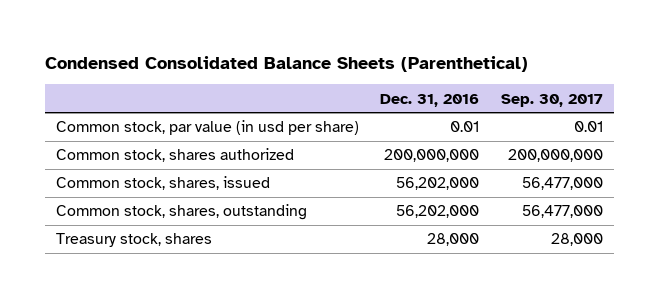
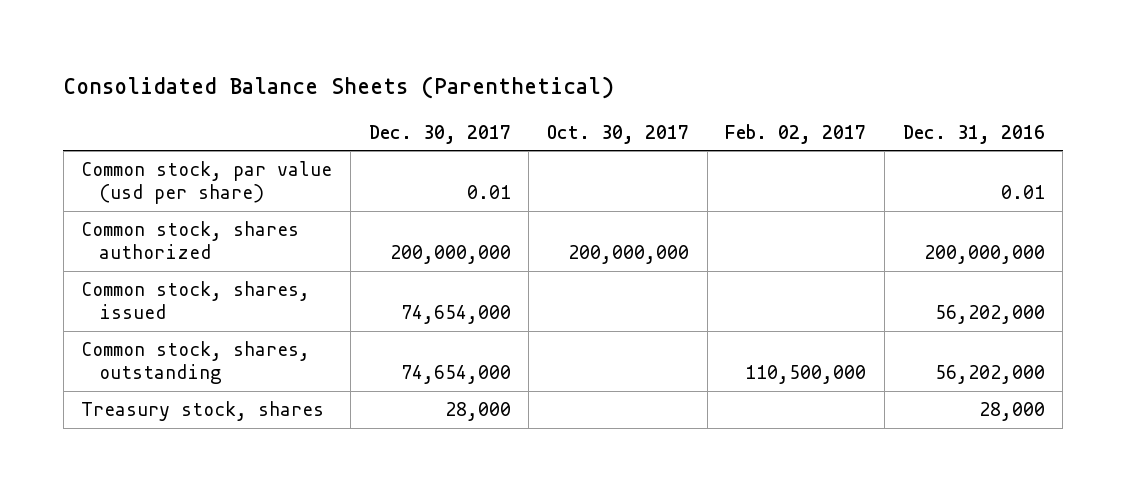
[44,55,528,72] Condensed Consolidated Balance Sheets (Parenthetical) -> [63,75,615,99] Consolidated Balance Sheets (Parenthetical)
[500,93,603,107] Sep. 30, 2017 -> none
none -> [368,124,511,144] Dec. 30, 2017
none -> [547,124,690,144] Oct. 30, 2017
none -> [725,123,867,144] Feb. 02, 2017
[55,120,359,136] Common stock, par value (in usd per share) -> [81,161,333,205] Common stock, par value (usd per share)

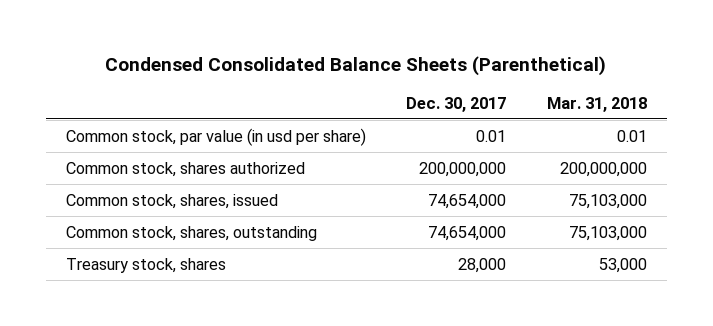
[63,75,615,99] Consolidated Balance Sheets (Parenthetical) -> [105,55,607,76] Condensed Consolidated Balance Sheets (Parenthetical)
[547,124,690,144] Oct. 30, 2017 -> none
[725,123,867,144] Feb. 02, 2017 -> none
[902,124,1045,144] Dec. 31, 2016 -> none
none -> [547,96,648,112] Mar. 31, 2018
[81,161,333,205] Common stock, par value (usd per share) -> [65,127,366,146] Common stock, par value (in usd per share)

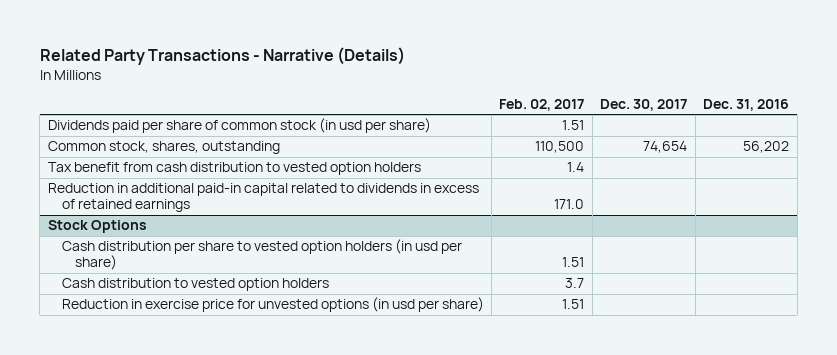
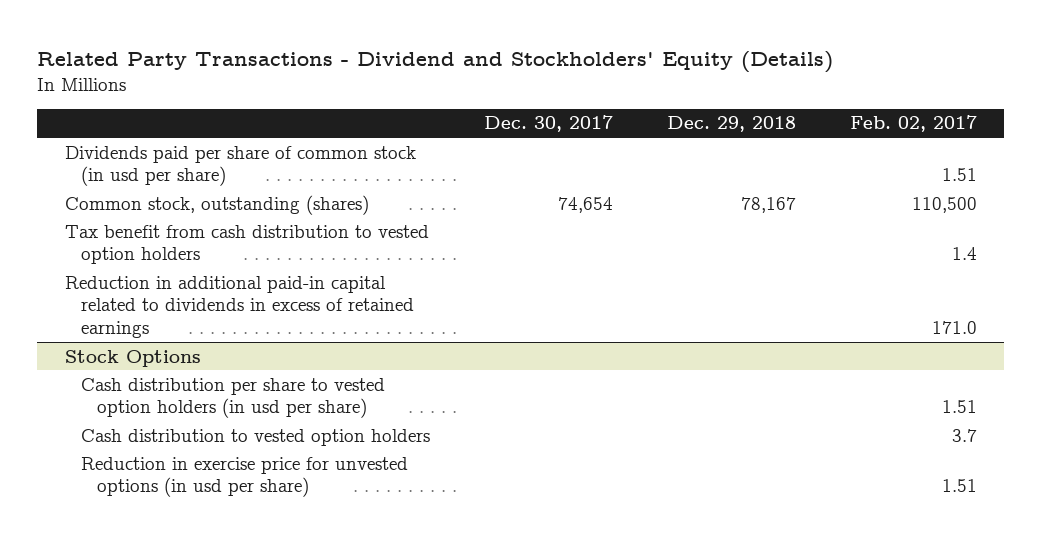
[39,47,405,66] Related Party Transactions - Narrative (Details) -> [37,50,834,73] Related Party Transactions - Dividend and Stockholders' Equity (Details)
[703,98,790,111] Dec. 31, 2016 -> none
none -> [667,116,797,133] Dec. 29, 2018
[47,141,280,155] Common stock, shares, outstanding -> [64,194,369,215] Common stock, outstanding (shares)

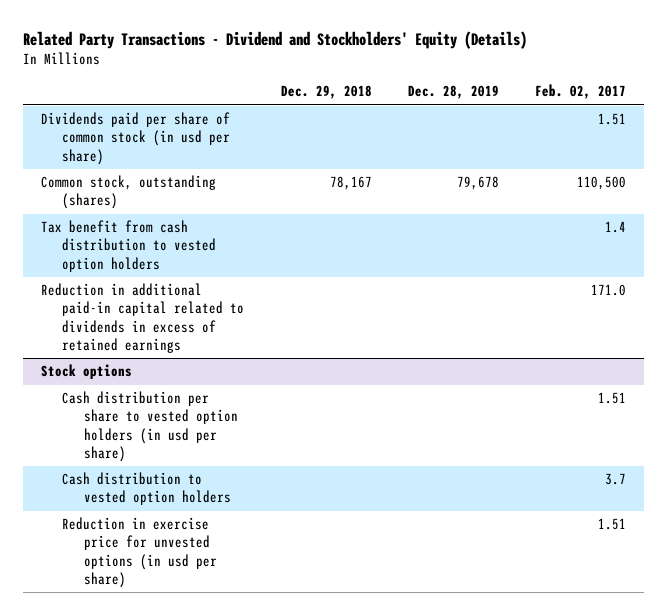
[483,115,613,133] Dec. 30, 2017 -> none
none -> [407,85,499,100] Dec. 28, 2019
[64,349,201,367] Stock Options -> [40,364,132,380] Stock options

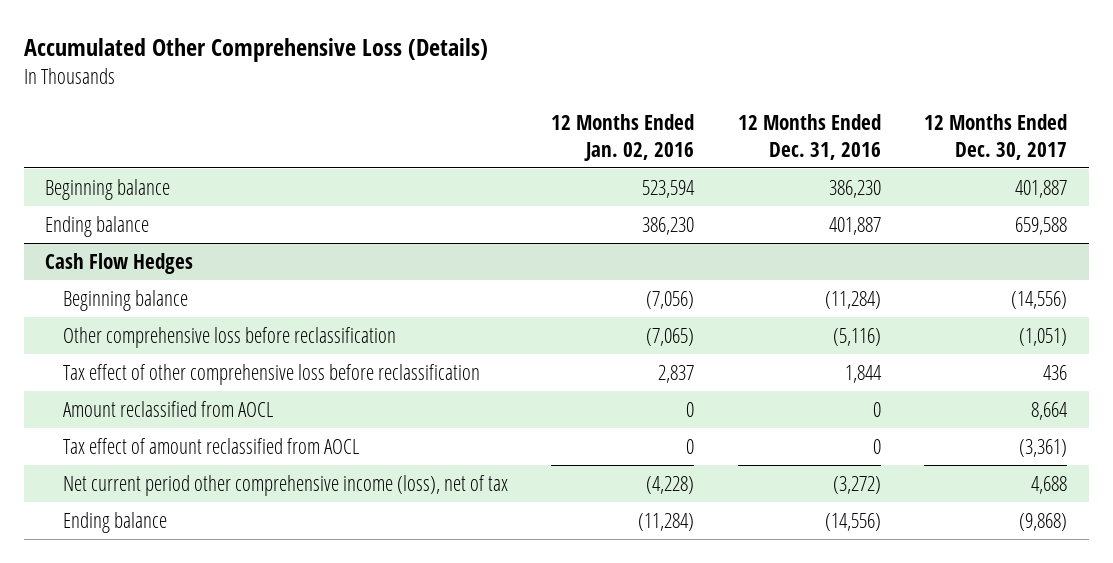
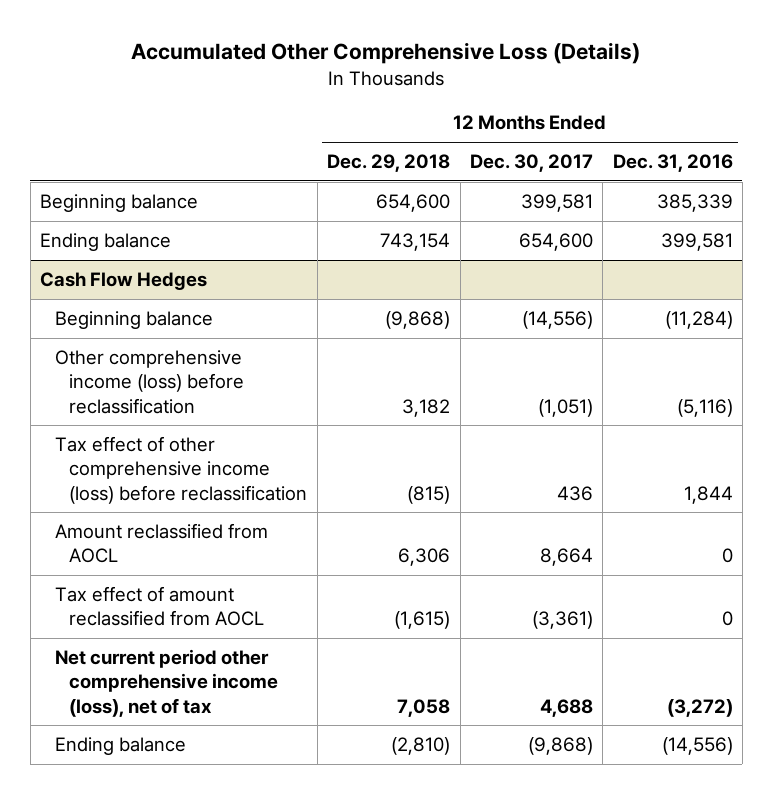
[551,114,695,161] 12 Months Ended Jan. 02, 2016 -> none
none -> [327,153,451,172] Dec. 29, 2018
[828,179,881,198] 386,230 -> [656,193,733,212] 385,339
[1015,179,1068,198] 401,887 -> [520,193,593,212] 399,581
[828,216,881,235] 401,887 -> [660,232,733,251] 399,581
[1015,216,1068,235] 659,588 -> [518,232,593,251] 654,600
[62,326,396,348] Other comprehensive loss before reclassification -> [54,349,245,414] Other comprehensive income (loss) before reclassification
[62,363,480,385] Tax effect of other comprehensive loss before reclassification -> [54,435,308,504] Tax effect of other comprehensive income (loss) before reclassification

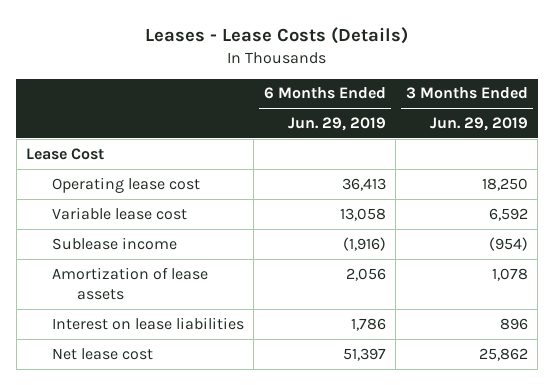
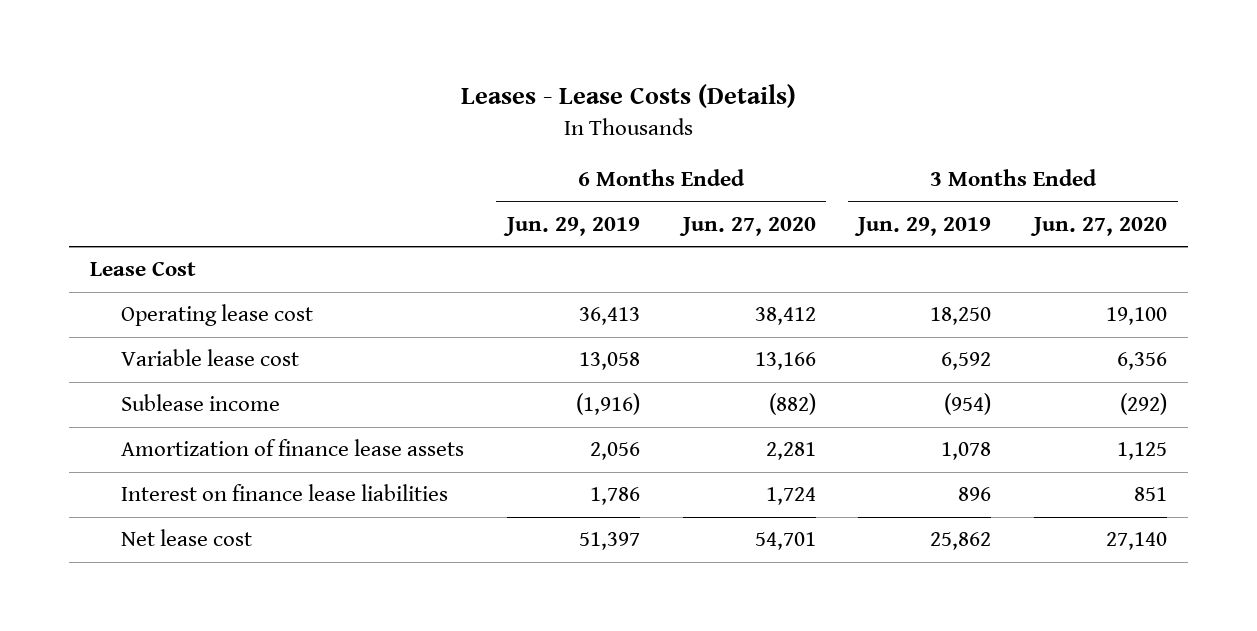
none -> [678,216,816,236] Jun. 27, 2020
none -> [1030,216,1168,236] Jun. 27, 2020
[51,266,208,301] Amortization of lease assets -> [121,439,465,457] Amortization of finance lease assets
[51,316,244,330] Interest on lease liabilities -> [121,484,449,502] Interest on finance lease liabilities

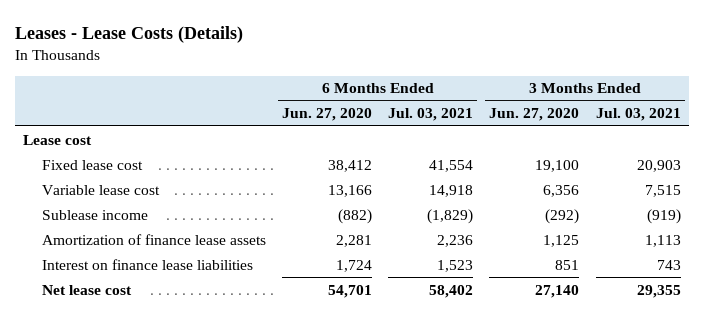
[503,216,641,236] Jun. 29, 2019 -> none
[854,216,992,236] Jun. 29, 2019 -> none
none -> [388,108,474,122] Jul. 03, 2021
none -> [595,108,681,122] Jul. 03, 2021
[90,261,197,277] Lease Cost -> [22,134,92,145] Lease cost
[121,304,314,327] Operating lease cost -> [41,159,143,170] Fixed lease cost

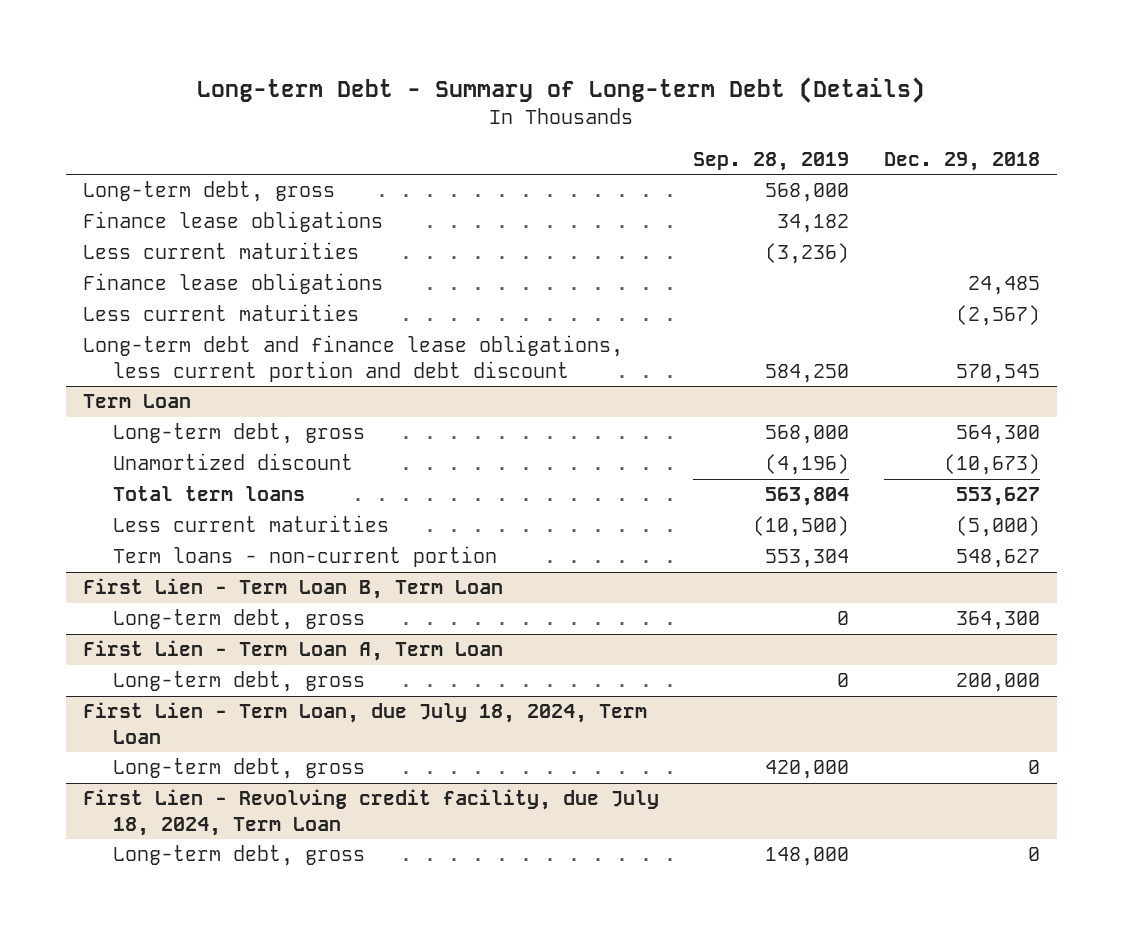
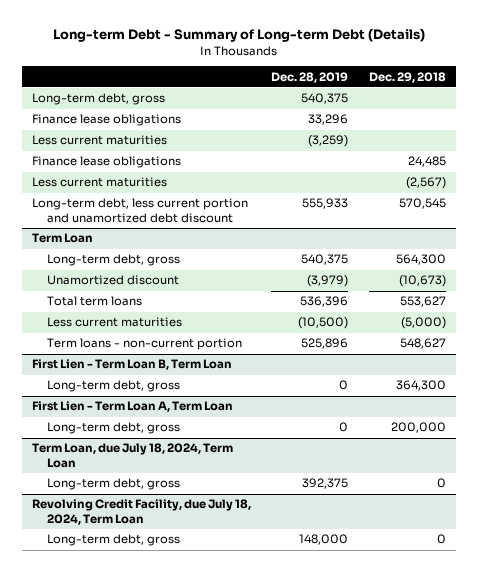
[693,152,850,172] Sep. 28, 2019 -> none
none -> [271,71,349,83] Dec. 28, 2019
[82,335,623,382] Long-term debt and finance lease obligations, less current portion and debt discount -> [31,198,248,224] Long-term debt, less current portion and unamortized debt discount
[82,702,647,744] First Lien - Term Loan, due July 18, 2024, Term Loan -> [31,443,233,469] Term Loan, due July 18, 2024, Term Loan
[82,789,659,836] First Lien - Revolving credit facility, due July 18, 2024, Term Loan -> [31,499,251,526] Revolving Credit Facility, due July 18, 2024, Term Loan

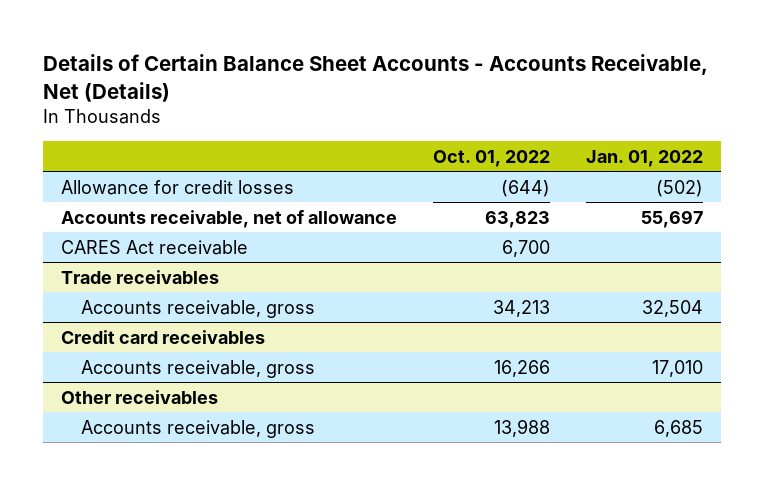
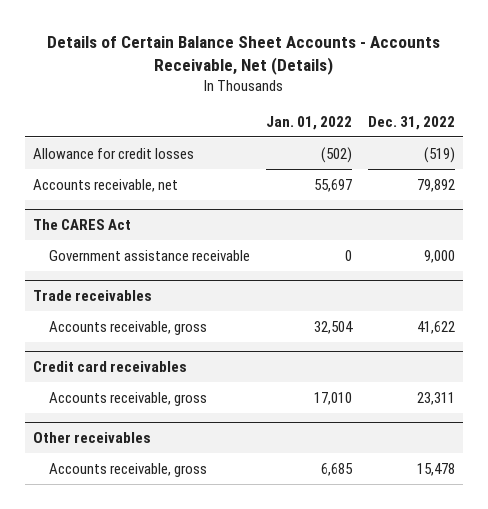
[433,149,551,167] Oct. 01, 2022 -> none
none -> [367,115,455,130] Dec. 31, 2022
[61,239,249,255] CARES Act receivable -> none
[61,209,398,228] Accounts receivable, net of allowance -> [32,178,178,192] Accounts receivable, net
none -> [32,219,131,231] The CARES Act
none -> [48,249,250,261] Government assistance receivable

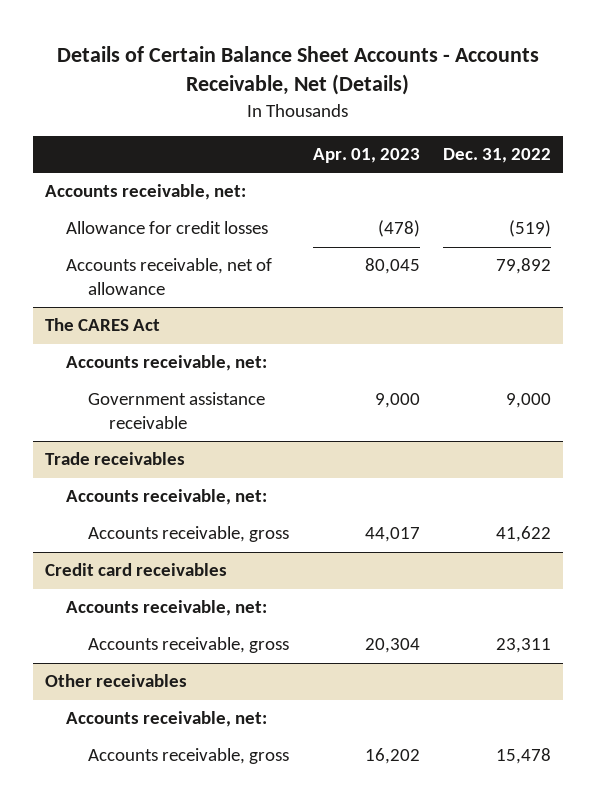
[265,115,352,130] Jan. 01, 2022 -> none
none -> [312,148,420,164] Apr. 01, 2023
none -> [44,184,246,201] Accounts receivable, net:
[32,178,178,192] Accounts receivable, net -> [66,258,273,295] Accounts receivable, net of allowance
none -> [66,355,268,372] Accounts receivable, net:
none -> [66,489,268,506] Accounts receivable, net:
none -> [66,600,268,617] Accounts receivable, net:
none -> [66,711,268,728] Accounts receivable, net:

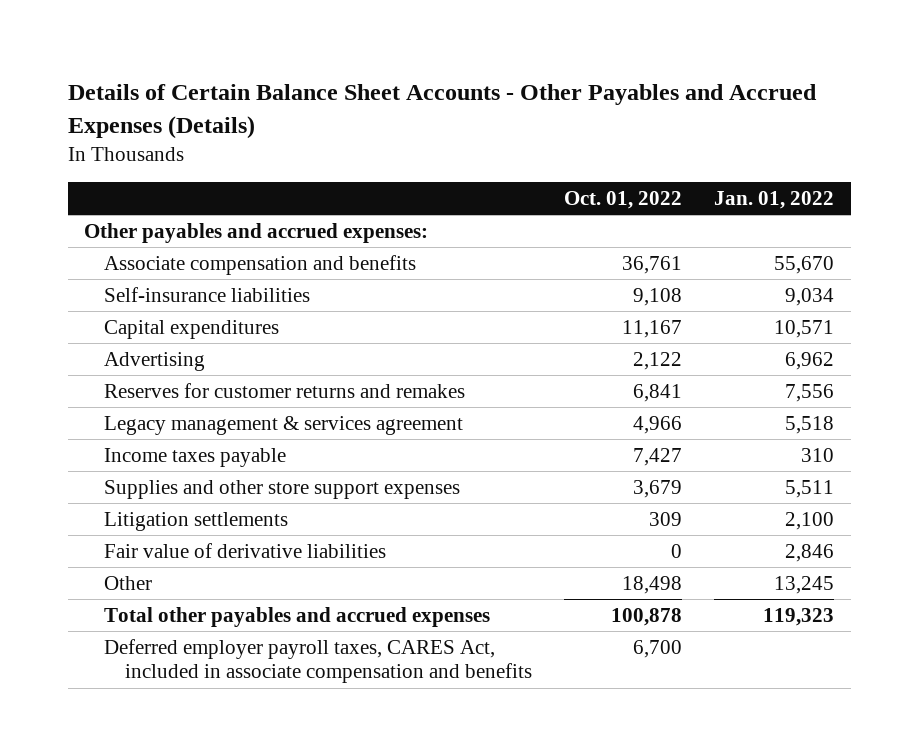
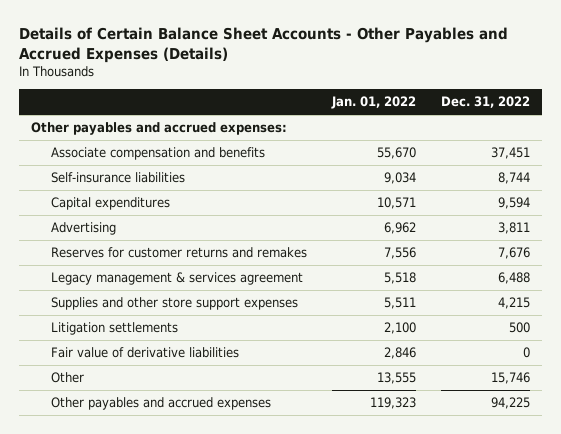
[564,190,683,209] Oct. 01, 2022 -> none
none -> [440,96,530,109] Dec. 31, 2022
[104,447,287,467] Income taxes payable -> none
[104,638,532,684] Deferred employer payroll taxes, CARES Act, included in associate compensation and benefits -> none
[774,575,835,594] 13,245 -> [376,372,416,385] 13,555
[104,606,491,627] Total other payables and accrued expenses -> [51,397,272,411] Other payables and accrued expenses

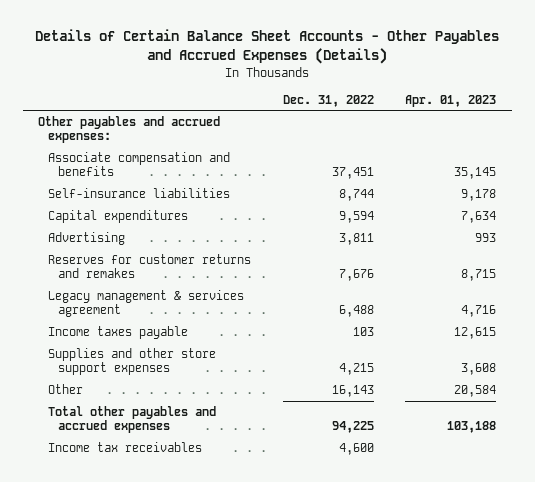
[330,96,416,110] Jan. 01, 2022 -> none
none -> [405,94,497,107] Apr. 01, 2023
none -> [48,326,189,340] Income taxes payable
[51,322,179,336] Litigation settlements -> none
[51,347,240,359] Fair value of derivative liabilities -> none
[490,372,530,385] 15,746 -> [331,385,374,398] 16,143
[51,397,272,411] Other payables and accrued expenses -> [48,406,217,434] Total other payables and accrued expenses
none -> [48,442,203,453] Income tax receivables

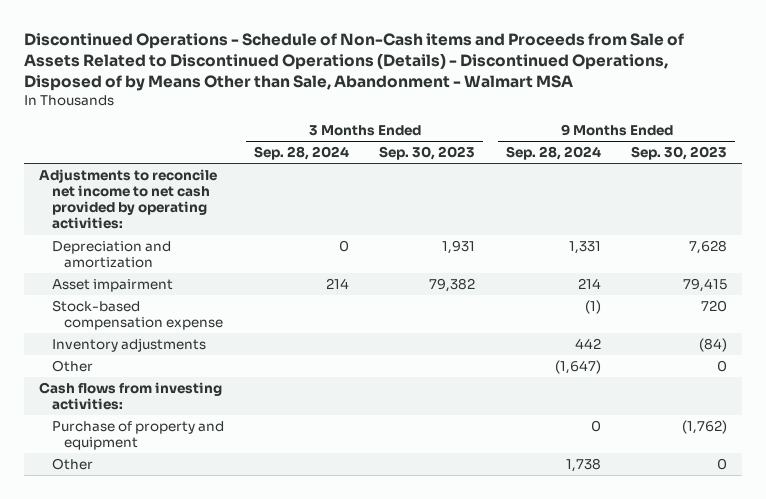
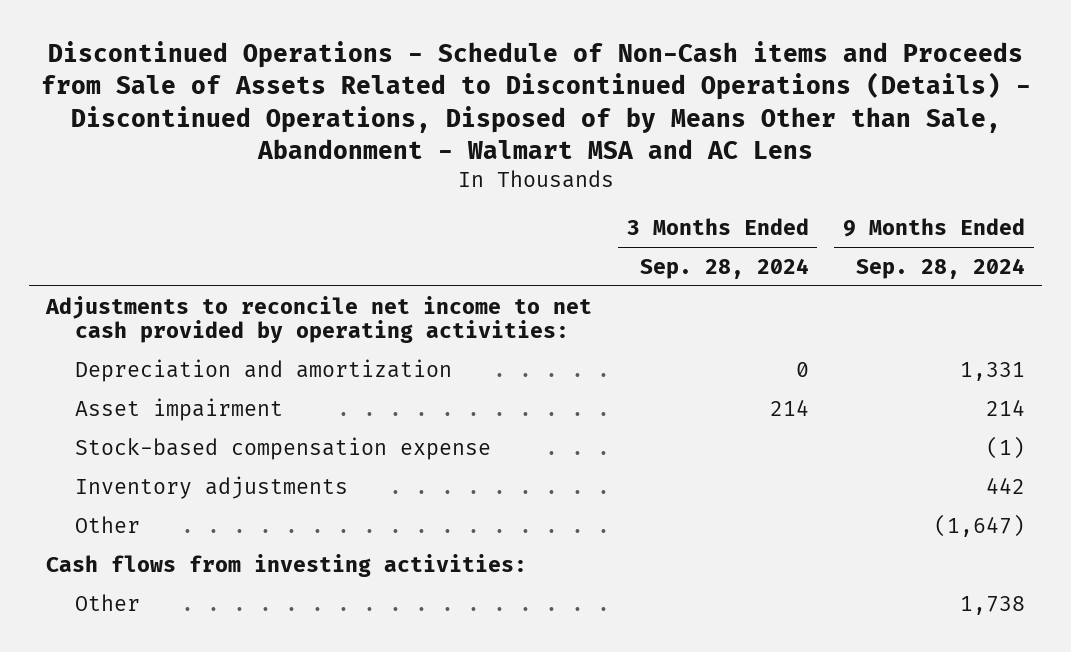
[23,32,684,92] Discontinued Operations - Schedule of Non-Cash items and Proceeds from Sale of Assets Related to Discontinued Operations (Details) - Discontinued Operations, Disposed of by Means Other than Sale, Abandonment - Walmart MSA -> [40,40,1031,160] Discontinued Operations - Schedule of Non-Cash items and Proceeds from Sale of Assets Related to Discontinued Operations (Details) - Discontinued Operations, Disposed of by Means Other than Sale, Abandonment - Walmart MSA and AC Lens
[379,146,476,161] Sep. 30, 2023 -> none
[631,146,728,161] Sep. 30, 2023 -> none
[51,421,224,451] Purchase of property and equipment -> none

